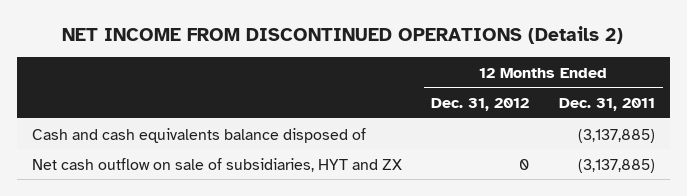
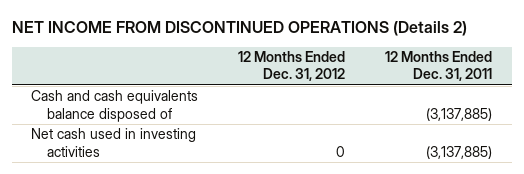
[31,157,402,172] Net cash outflow on sale of subsidiaries, HYT and ZX -> [31,128,197,157] Net cash used in investing activities

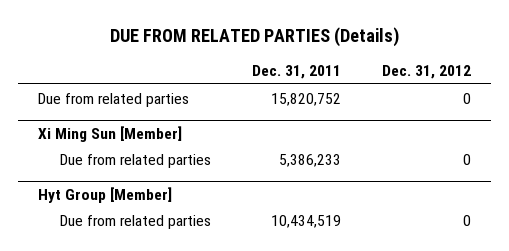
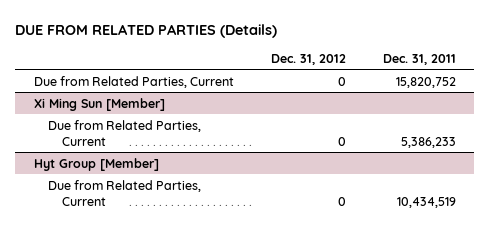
[38,92,190,107] Due from related parties -> [33,75,234,88] Due from Related Parties, Current
[60,153,212,168] Due from related parties -> [48,119,202,146] Due from Related Parties, Current
[60,214,212,229] Due from related parties -> [48,179,202,206] Due from Related Parties, Current

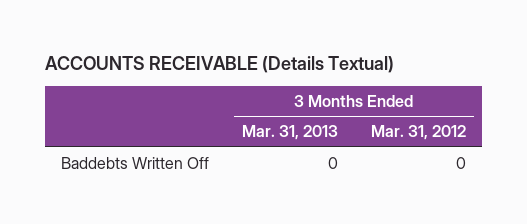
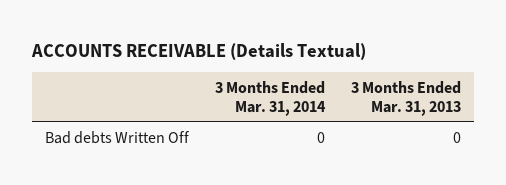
[370,125,466,141] Mar. 31, 2012 -> none
none -> [215,80,327,116] 3 Months Ended Mar. 31, 2014
[61,157,210,170] Baddebts Written Off -> [44,131,190,145] Bad debts Written Off

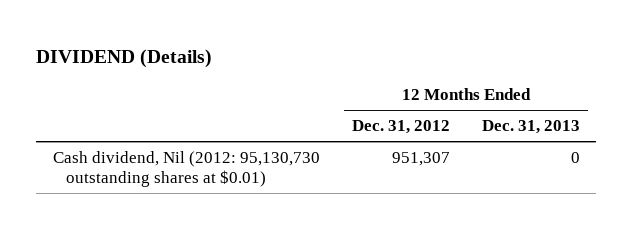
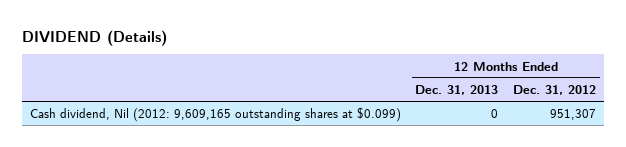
[52,150,320,188] Cash dividend, Nil (2012: 95,130,730 outstanding shares at $0.01) -> [29,107,401,123] Cash dividend, Nil (2012: 9,609,165 outstanding shares at $0.099)

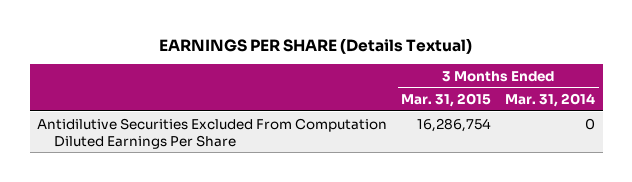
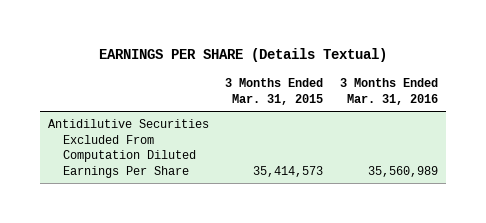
[505,93,596,108] Mar. 31, 2014 -> none
none -> [339,78,438,105] 3 Months Ended Mar. 31, 2016
[417,117,492,132] 16,286,754 -> [253,165,324,177] 35,414,573

